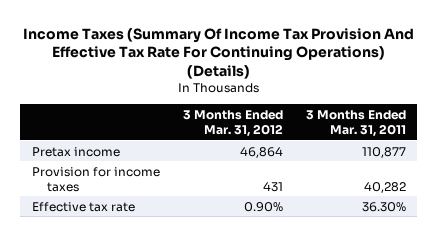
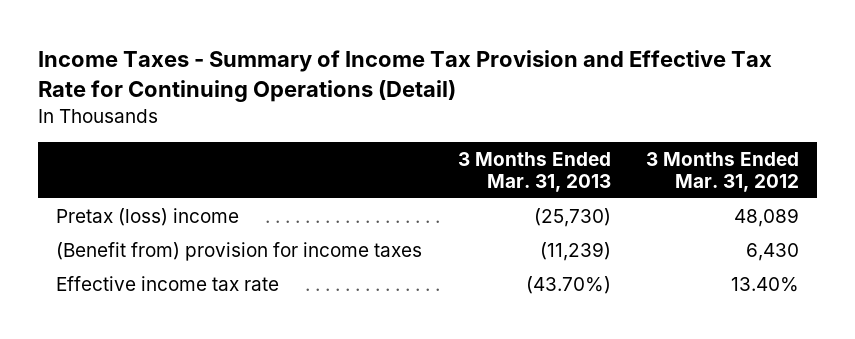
[22,27,414,80] Income Taxes (Summary Of Income Tax Provision And Effective Tax Rate For Continuing Operations) (Details) -> [37,50,772,102] Income Taxes - Summary of Income Tax Provision and Effective Tax Rate for Continuing Operations (Detail)
[305,109,406,137] 3 Months Ended Mar. 31, 2011 -> none
none -> [457,151,611,192] 3 Months Ended Mar. 31, 2013
[31,146,120,157] Pretax income -> [55,208,239,227] Pretax (loss) income
[239,146,283,158] 46,864 -> [734,208,800,228] 48,089
[31,166,160,192] Provision for income taxes -> [55,242,422,262] (Benefit from) provision for income taxes
[262,181,283,192] 431 -> [746,243,800,262] 6,430
[31,201,135,212] Effective tax rate -> [55,276,279,292] Effective income tax rate
[243,201,283,212] 0.90% -> [731,277,800,293] 13.40%

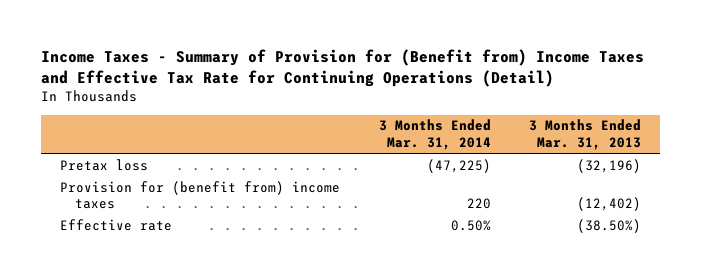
[37,50,772,102] Income Taxes - Summary of Income Tax Provision and Effective Tax Rate for Continuing Operations (Detail) -> [41,48,645,87] Income Taxes - Summary of Provision for (Benefit from) Income Taxes and Effective Tax Rate for Continuing Operations (Detail)
[646,151,800,192] 3 Months Ended Mar. 31, 2012 -> none
none -> [378,119,491,150] 3 Months Ended Mar. 31, 2014
[55,208,239,227] Pretax (loss) income -> [60,158,149,171] Pretax loss
[533,208,611,228] (25,730) -> [577,158,642,173] (32,196)
[55,242,422,262] (Benefit from) provision for income taxes -> [60,180,341,210] Provision for (benefit from) income taxes
[539,242,611,262] (11,239) -> [577,197,642,212] (12,402)
[55,276,279,292] Effective income tax rate -> [60,218,173,231] Effective rate
[525,276,611,295] (43.70%) -> [577,218,642,233] (38.50%)

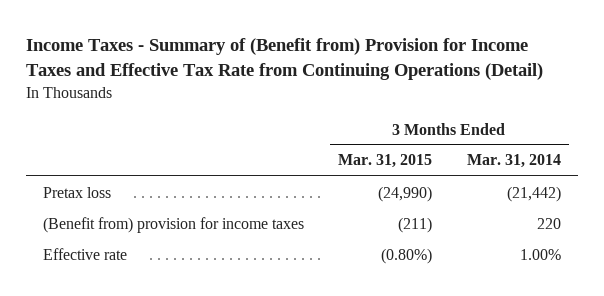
[41,48,645,87] Income Taxes - Summary of Provision for (Benefit from) Income Taxes and Effective Tax Rate for Continuing Operations (Detail) -> [26,38,544,81] Income Taxes - Summary of (Benefit from) Provision for Income Taxes and Effective Tax Rate from Continuing Operations (Detail)
[529,119,642,150] 3 Months Ended Mar. 31, 2013 -> none
none -> [338,154,433,169] Mar. 31, 2015
[426,158,491,173] (47,225) -> [506,185,561,202] (21,442)
[60,180,341,210] Provision for (benefit from) income taxes -> [43,216,305,233] (Benefit from) provision for income taxes
[450,219,491,231] 0.50% -> [519,248,561,260] 1.00%

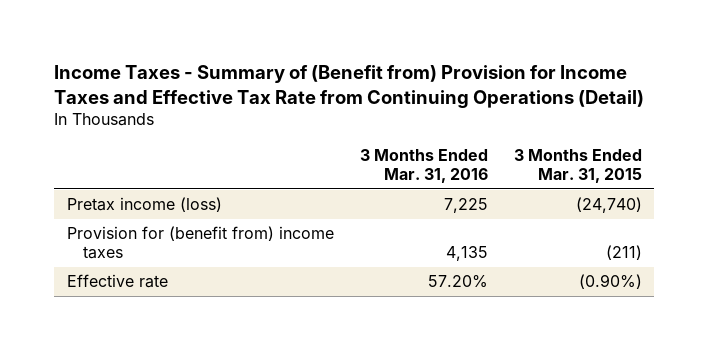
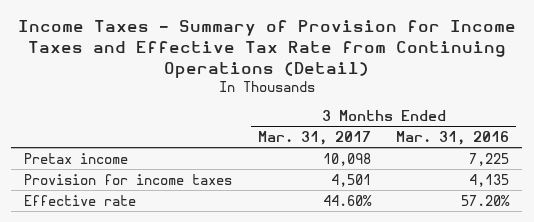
[54,64,645,108] Income Taxes - Summary of (Benefit from) Provision for Income Taxes and Effective Tax Rate from Continuing Operations (Detail) -> [17,20,516,78] Income Taxes - Summary of Provision for Income Taxes and Effective Tax Rate from Continuing Operations (Detail)
[513,149,642,184] 3 Months Ended Mar. 31, 2015 -> none
none -> [257,130,371,145] Mar. 31, 2017
[67,197,223,213] Pretax income (loss) -> [24,152,129,164] Pretax income
[67,226,335,260] Provision for (benefit from) income taxes -> [24,173,233,185] Provision for income taxes

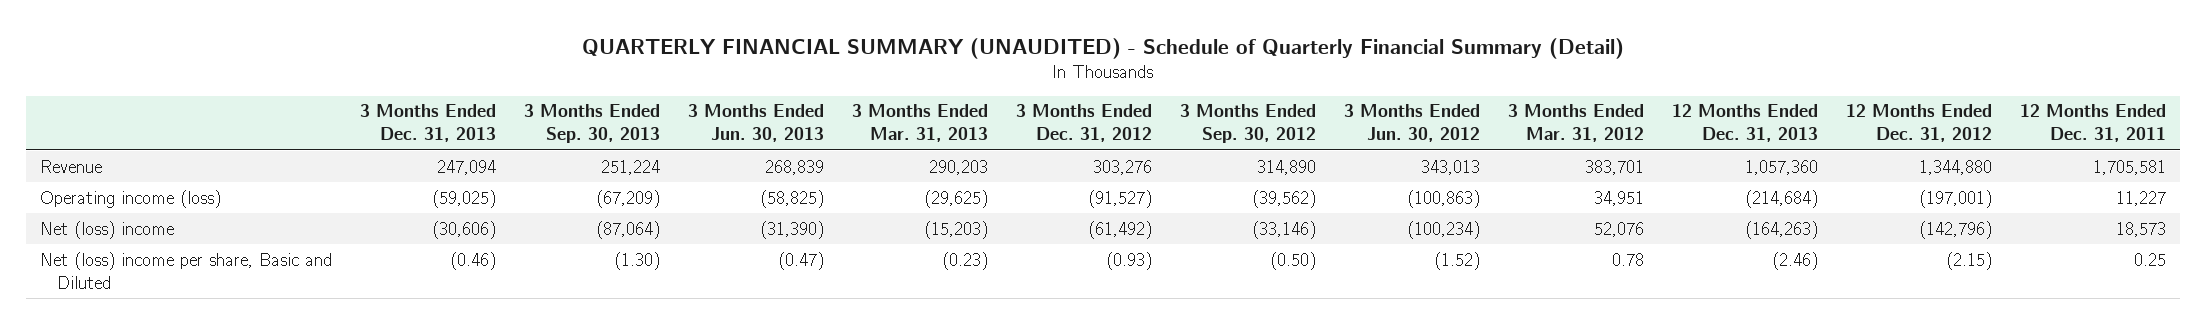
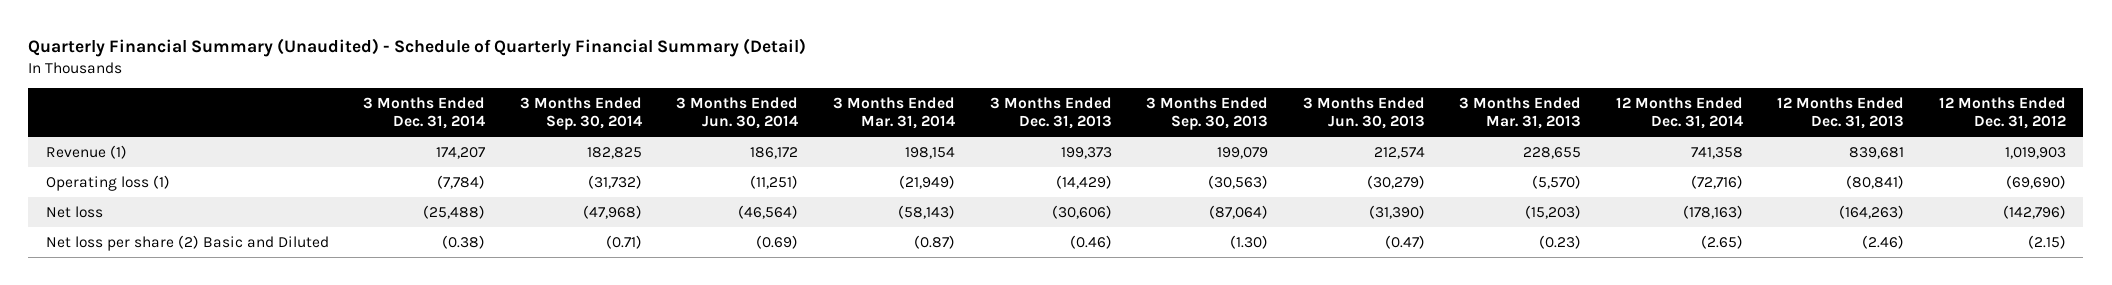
[581,37,1624,59] QUARTERLY FINANCIAL SUMMARY (UNAUDITED) - Schedule of Quarterly Financial Summary (Detail) -> [28,38,807,58] Quarterly Financial Summary (Unaudited) - Schedule of Quarterly Financial Summary (Detail)
[1015,104,1152,143] 3 Months Ended Dec. 31, 2012 -> none
[1179,104,1316,144] 3 Months Ended Sep. 30, 2012 -> none
[1343,104,1480,143] 3 Months Ended Jun. 30, 2012 -> none
[1507,104,1644,143] 3 Months Ended Mar. 31, 2012 -> none
[2019,104,2166,143] 12 Months Ended Dec. 31, 2011 -> none
none -> [363,96,486,130] 3 Months Ended Dec. 31, 2014
none -> [519,96,642,131] 3 Months Ended Sep. 30, 2014
none -> [676,96,799,130] 3 Months Ended Jun. 30, 2014
none -> [832,96,955,130] 3 Months Ended Mar. 31, 2014
none -> [1615,96,1743,130] 12 Months Ended Dec. 31, 2014
[39,159,102,173] Revenue -> [45,144,127,159] Revenue (1)
[436,159,496,175] 247,094 -> [1060,146,1112,159] 199,373
[600,159,660,175] 251,224 -> [1217,146,1269,159] 199,079
[764,159,824,175] 268,839 -> [1373,146,1425,159] 212,574
[928,159,988,175] 290,203 -> [1523,146,1582,159] 228,655
[1744,159,1818,175] 1,057,360 -> [1849,146,1905,159] 839,681
[1918,159,1992,175] 1,344,880 -> [2004,146,2066,159] 1,019,903
[39,189,221,208] Operating income (loss) -> [45,174,170,191] Operating loss (1)
[431,189,496,208] (59,025) -> [1055,174,1112,189] (14,429)
[595,189,660,208] (67,209) -> [1208,174,1269,189] (30,563)
[759,189,824,208] (58,825) -> [1366,174,1425,189] (30,279)
[923,189,988,208] (29,625) -> [1532,174,1582,189] (5,570)
[1744,189,1818,208] (214,684) -> [1846,174,1905,189] (80,841)
[1918,189,1992,208] (197,001) -> [2005,174,2066,189] (69,690)
[39,220,174,239] Net (loss) income -> [45,205,103,218] Net loss
[39,251,332,289] Net (loss) income per share, Basic and Diluted -> [45,234,329,251] Net loss per share (2) Basic and Diluted

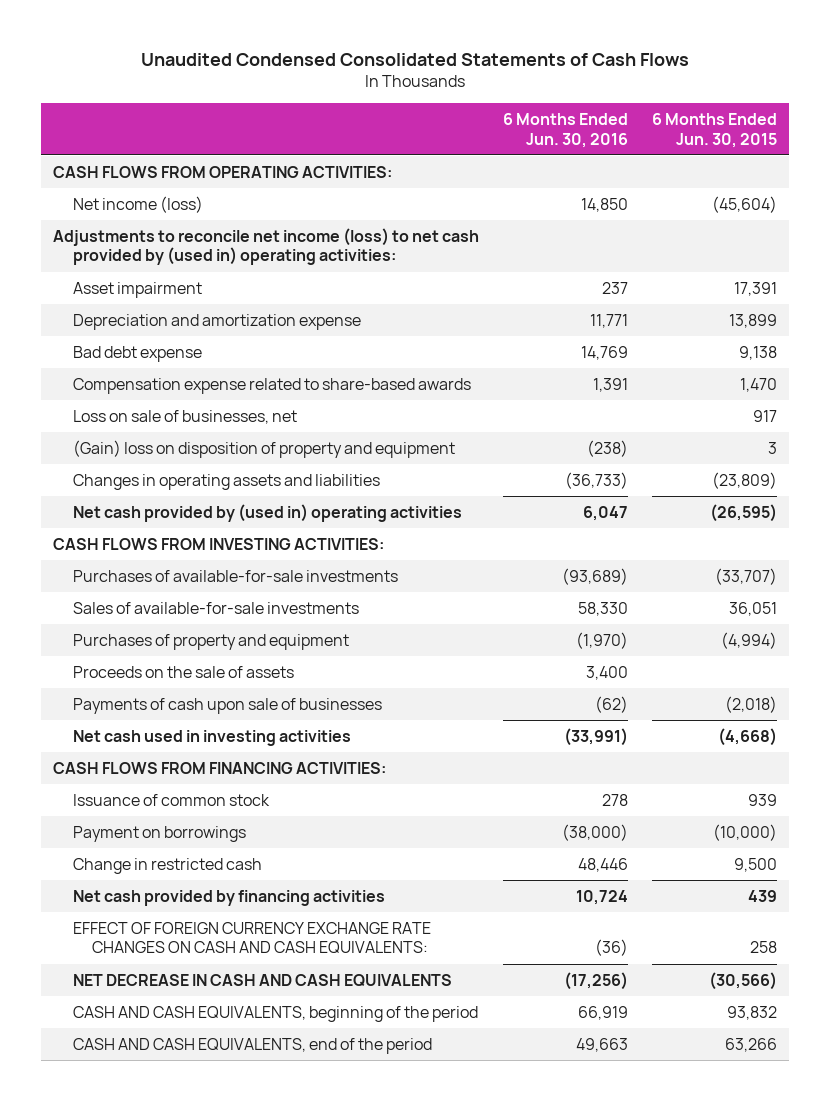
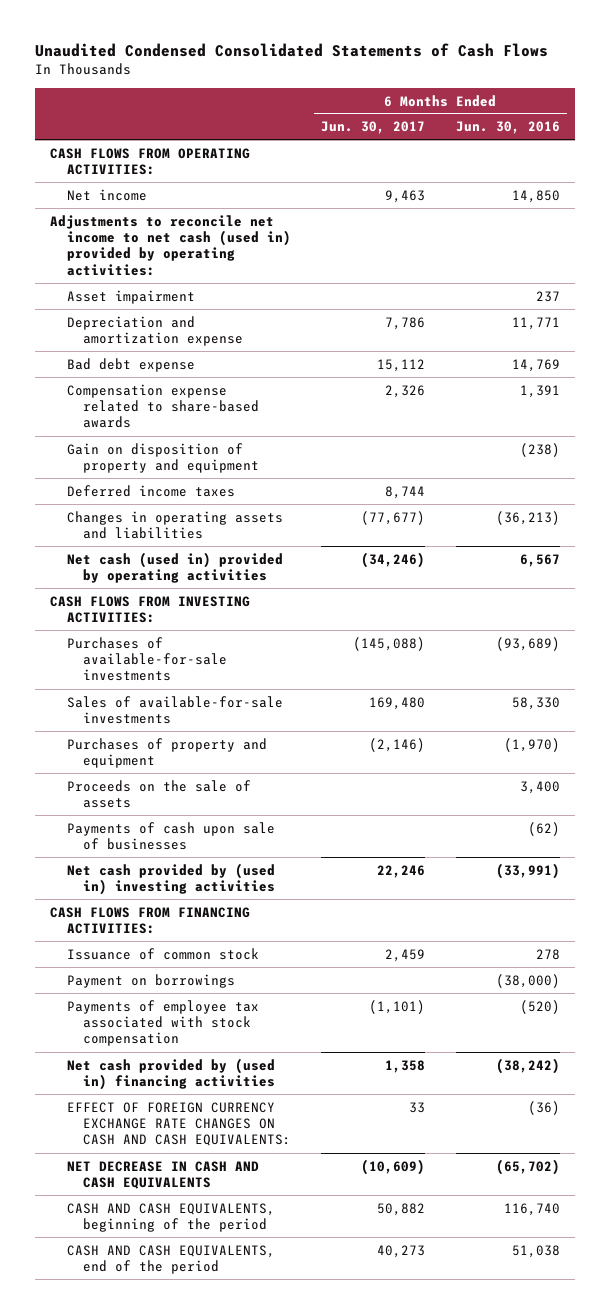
[652,113,778,148] 6 Months Ended Jun. 30, 2015 -> none
none -> [321,121,426,135] Jun. 30, 2017
[72,195,203,213] Net income (loss) -> [66,188,147,201] Net income
[53,227,480,266] Adjustments to reconcile net income (loss) to net cash provided by (used in) operating activities: -> [50,214,291,276] Adjustments to reconcile net income to net cash (used in) provided by operating activities:
[72,409,297,424] Loss on sale of businesses, net -> none
[72,439,455,458] (Gain) loss on disposition of property and equipment -> [66,442,259,473] Gain on disposition of property and equipment
none -> [66,484,235,497] Deferred income taxes
[565,471,629,489] (36,733) -> [495,510,560,525] (36,213)
[72,503,462,522] Net cash provided by (used in) operating activities -> [66,551,283,583] Net cash (used in) provided by operating activities
[583,505,629,521] 6,047 -> [519,553,560,567] 6,567
[72,729,351,746] Net cash used in investing activities -> [66,862,275,895] Net cash provided by (used in) investing activities
[72,857,262,874] Change in restricted cash -> none
none -> [66,999,259,1047] Payments of employee tax associated with stock compensation
[72,889,385,906] Net cash provided by financing activities -> [66,1057,275,1090] Net cash provided by (used in) financing activities
[576,889,629,905] 10,724 -> [495,1057,560,1074] (38,242)
[564,971,629,990] (17,256) -> [495,1158,560,1175] (65,702)
[578,1005,629,1020] 66,919 -> [503,1202,560,1216] 116,740
[576,1037,629,1052] 49,663 -> [511,1244,560,1258] 51,038

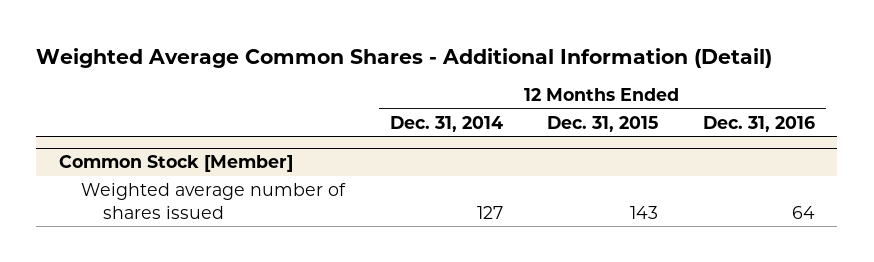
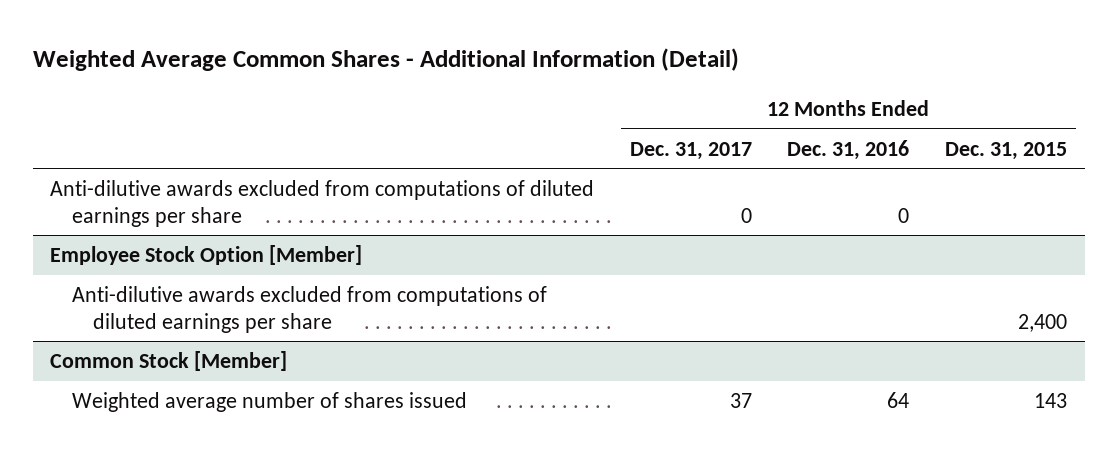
[389,115,503,132] Dec. 31, 2014 -> none
none -> [629,141,752,160] Dec. 31, 2017
none -> [50,180,595,227] Anti-dilutive awards excluded from computations of diluted earnings per share
none -> [50,245,363,266] Employee Stock Option [Member]
none -> [71,286,547,333] Anti-dilutive awards excluded from computations of diluted earnings per share

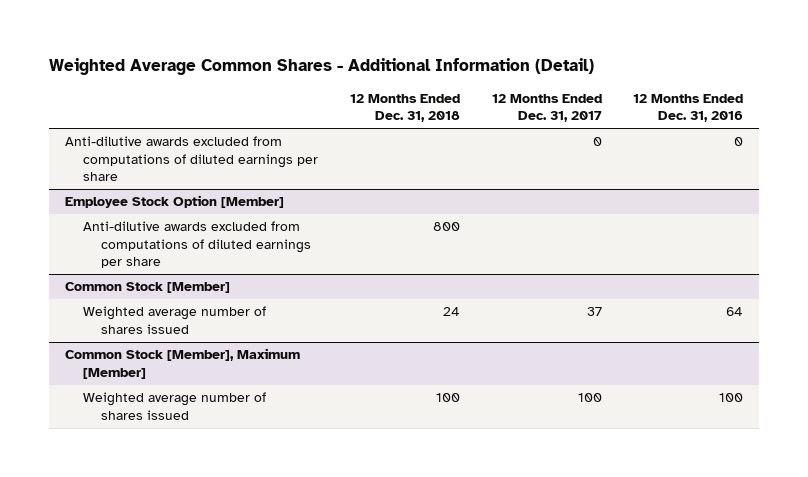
[944,141,1067,160] Dec. 31, 2015 -> none
none -> [349,93,460,123] 12 Months Ended Dec. 31, 2018
none -> [65,348,301,379] Common Stock [Member], Maximum [Member]
none -> [82,392,266,420] Weighted average number of shares issued

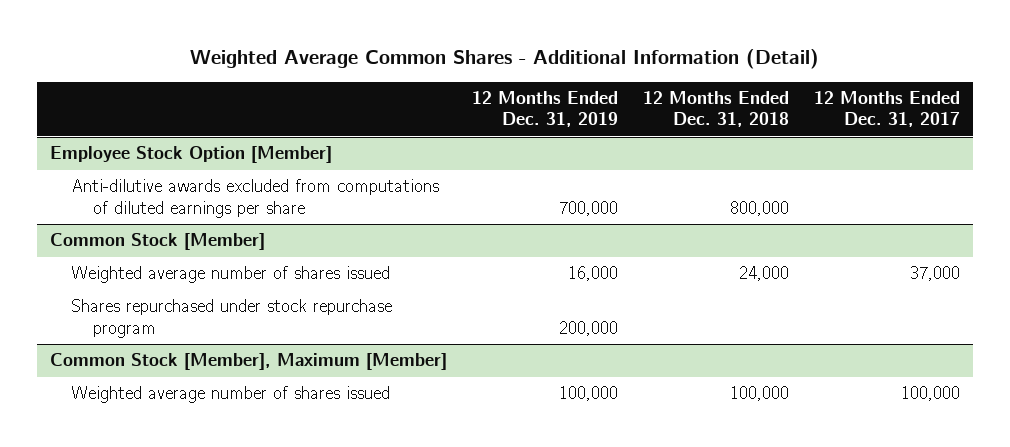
[633,93,744,123] 12 Months Ended Dec. 31, 2016 -> none
none -> [471,91,618,128] 12 Months Ended Dec. 31, 2019
[65,136,318,182] Anti-dilutive awards excluded from computations of diluted earnings per share -> none
[432,222,460,232] 800 -> [729,200,789,216] 800,000
[442,307,460,317] 24 -> [738,266,789,282] 24,000
[586,307,602,317] 37 -> [909,266,960,282] 37,000
none -> [71,299,393,338] Shares repurchased under stock repurchase program
[435,393,460,403] 100 -> [729,386,789,402] 100,000
[577,393,602,403] 100 -> [900,386,960,402] 100,000

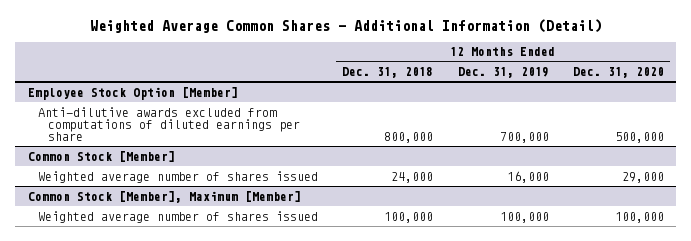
[813,91,960,128] 12 Months Ended Dec. 31, 2017 -> none
none -> [572,66,664,78] Dec. 31, 2020
[71,299,393,338] Shares repurchased under stock repurchase program -> none

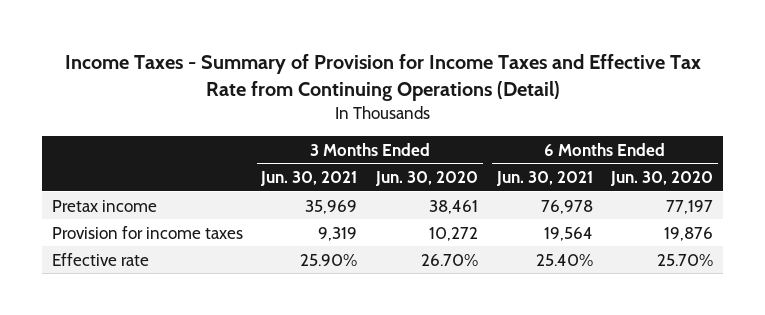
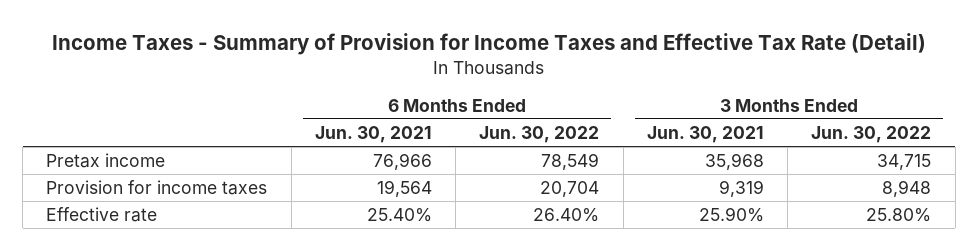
[64,54,701,101] Income Taxes - Summary of Provision for Income Taxes and Effective Tax Rate from Continuing Operations (Detail) -> [51,33,926,56] Income Taxes - Summary of Provision for Income Taxes and Effective Tax Rate (Detail)
[375,171,479,187] Jun. 30, 2020 -> none
[610,171,714,187] Jun. 30, 2020 -> none
none -> [479,125,600,143] Jun. 30, 2022
none -> [811,125,932,143] Jun. 30, 2022
[305,199,358,214] 35,969 -> [704,153,764,171] 35,968
[540,199,593,214] 76,978 -> [372,153,432,171] 76,966

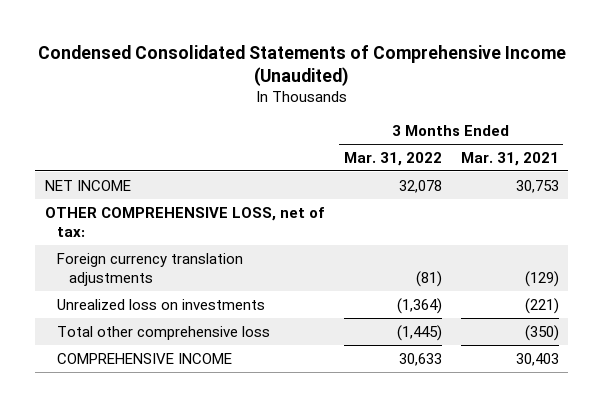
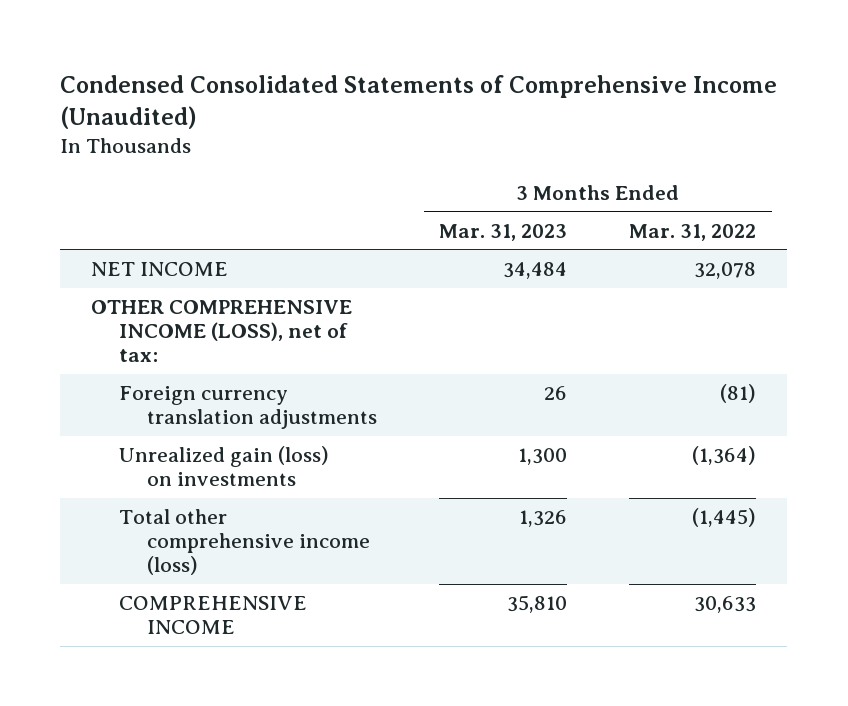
[460,151,559,166] Mar. 31, 2021 -> none
none -> [439,223,568,241] Mar. 31, 2023
[44,206,325,237] OTHER COMPREHENSIVE LOSS, net of tax: -> [91,300,353,363] OTHER COMPREHENSIVE INCOME (LOSS), net of tax:
[56,298,265,310] Unrealized loss on investments -> [119,446,330,487] Unrealized gain (loss) on investments
[56,325,270,340] Total other comprehensive loss -> [119,509,371,576] Total other comprehensive income (loss)

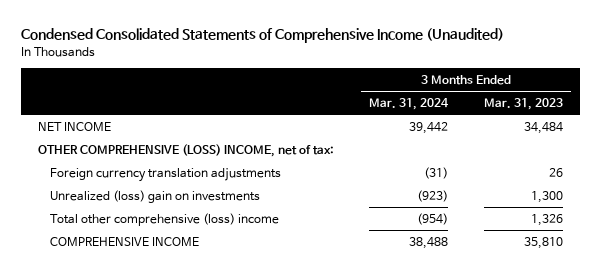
[629,223,757,241] Mar. 31, 2022 -> none
none -> [369,98,450,111] Mar. 31, 2024
[91,300,353,363] OTHER COMPREHENSIVE INCOME (LOSS), net of tax: -> [38,143,335,157] OTHER COMPREHENSIVE (LOSS) INCOME, net of tax:
[119,446,330,487] Unrealized gain (loss) on investments -> [49,189,260,203] Unrealized (loss) gain on investments
[119,509,371,576] Total other comprehensive income (loss) -> [49,212,279,226] Total other comprehensive (loss) income

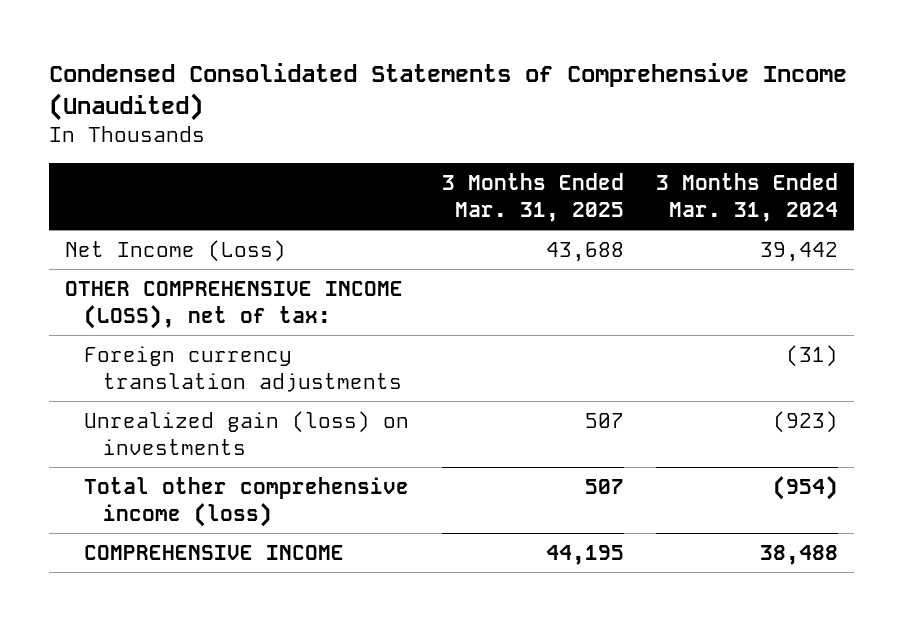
[483,98,563,111] Mar. 31, 2023 -> none
none -> [441,173,624,222] 3 Months Ended Mar. 31, 2025
[38,121,112,131] NET INCOME -> [65,240,287,263] Net Income (Loss)
[38,143,335,157] OTHER COMPREHENSIVE (LOSS) INCOME, net of tax: -> [65,281,404,329] OTHER COMPREHENSIVE INCOME (LOSS), net of tax:
[49,189,260,203] Unrealized (loss) gain on investments -> [84,411,410,455] Unrealized gain (loss) on investments
[49,212,279,226] Total other comprehensive (loss) income -> [84,477,410,527] Total other comprehensive income (loss)

